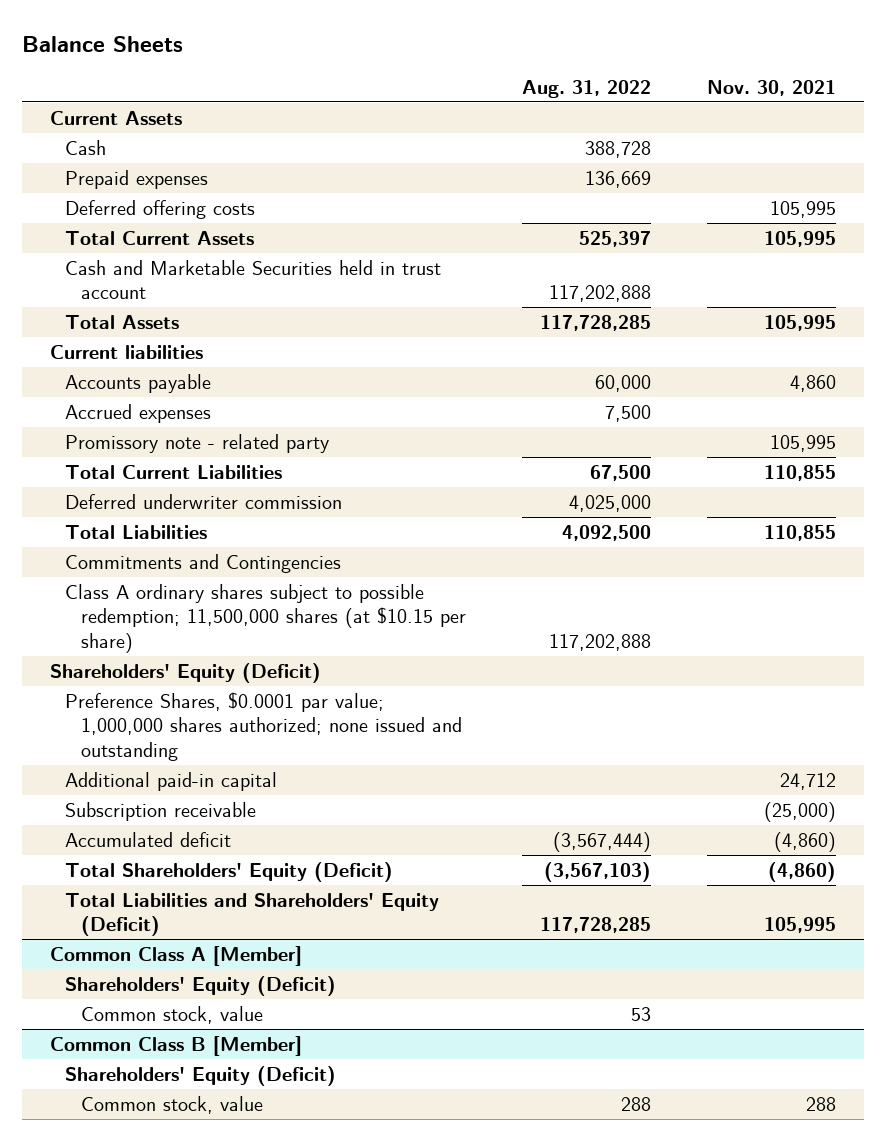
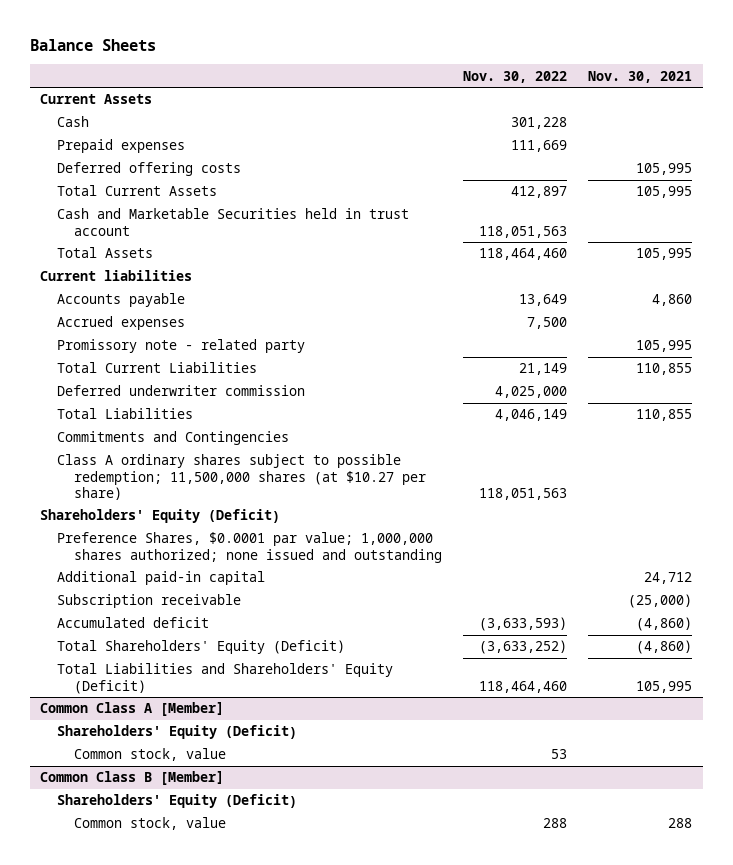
[521,79,651,98] Aug. 31, 2022 -> none
none -> [463,70,568,83] Nov. 30, 2022
[65,583,466,654] Class A ordinary shares subject to possible redemption; 11,500,000 shares (at $10.15 per share) -> [57,454,427,500] Class A ordinary shares subject to possible redemption; 11,500,000 shares (at $10.27 per share)

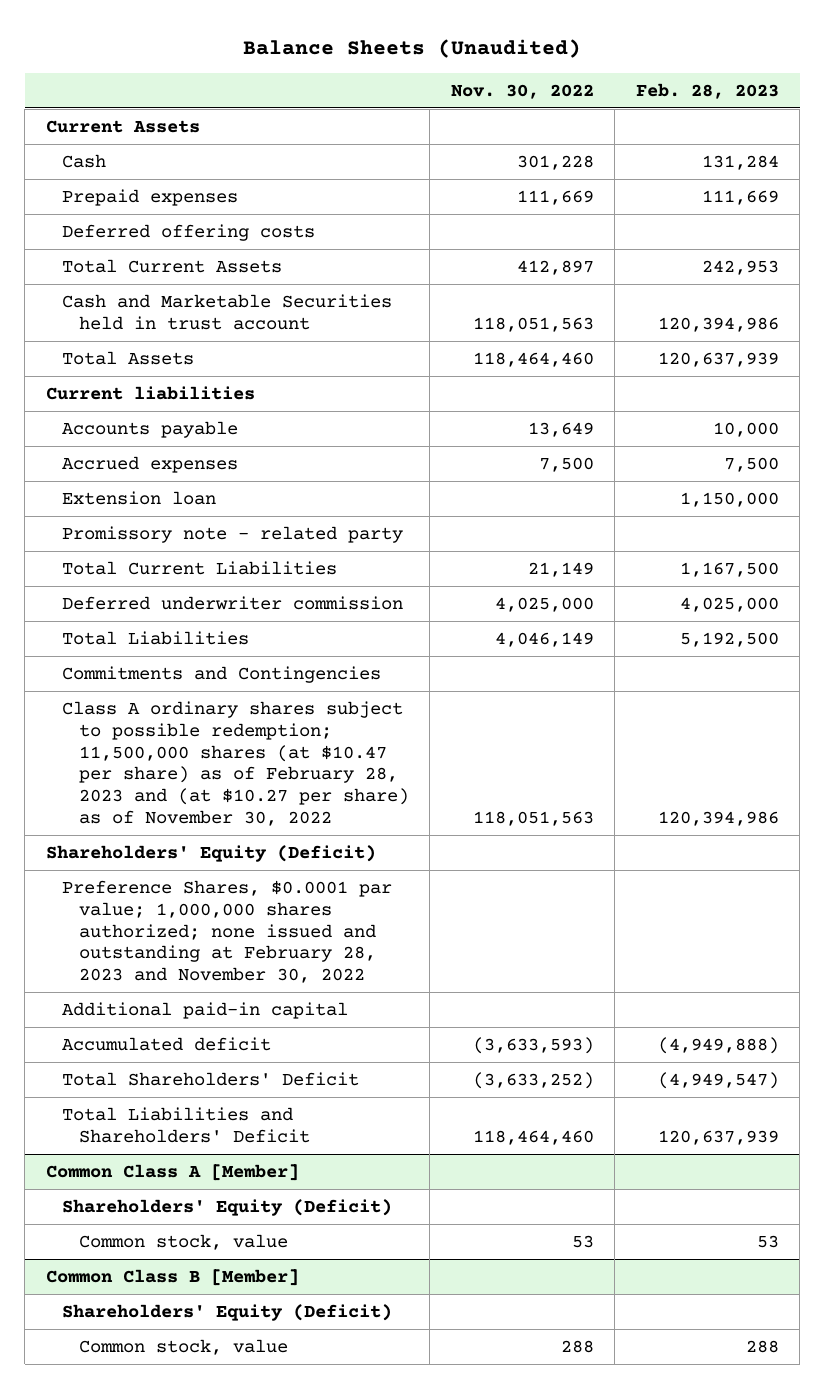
[29,38,156,51] Balance Sheets -> [243,38,582,58] Balance Sheets (Unaudited)
[588,70,693,83] Nov. 30, 2021 -> none
none -> [635,82,779,99] Feb. 28, 2023
none -> [62,491,217,506] Extension loan
[57,454,427,500] Class A ordinary shares subject to possible redemption; 11,500,000 shares (at $10.27 per share) -> [62,701,409,826] Class A ordinary shares subject to possible redemption; 11,500,000 shares (at $10.47 per share) as of February 28, 2023 and (at $10.27 per share) as of November 30, 2022
[57,532,443,563] Preference Shares, $0.0001 par value; 1,000,000 shares authorized; none issued and outstanding -> [62,880,393,984] Preference Shares, $0.0001 par value; 1,000,000 shares authorized; none issued and outstanding at February 28, 2023 and November 30, 2022
[57,594,242,609] Subscription receivable -> none
[57,640,346,655] Total Shareholders' Equity (Deficit) -> [62,1072,360,1087] Total Shareholders' Deficit
[57,663,394,694] Total Liabilities and Shareholders' Equity (Deficit) -> [62,1107,310,1143] Total Liabilities and Shareholders' Deficit

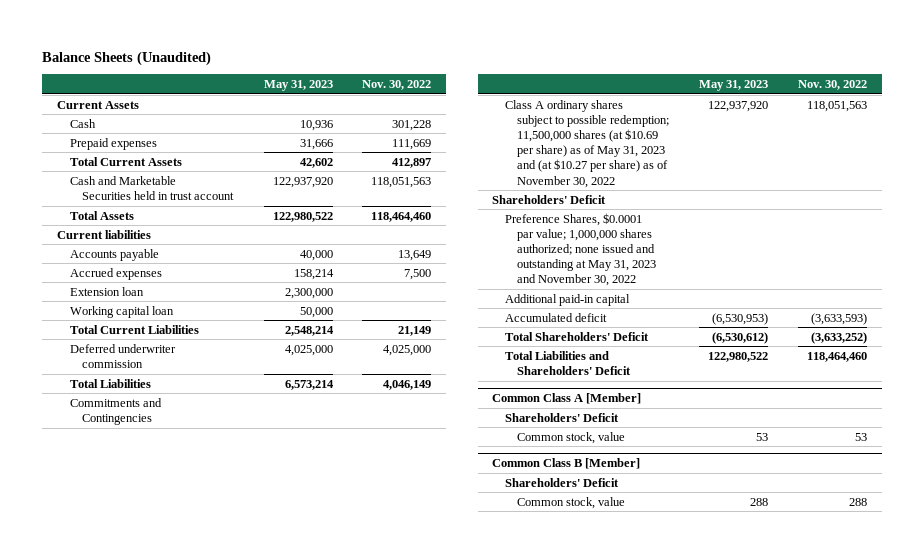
[635,82,779,99] Feb. 28, 2023 -> none
none -> [263,79,333,91] May 31, 2023
[62,224,316,242] Deferred offering costs -> none
[62,526,404,544] Promissory note - related party -> none
none -> [69,305,174,318] Working capital loan
[62,701,409,826] Class A ordinary shares subject to possible redemption; 11,500,000 shares (at $10.47 per share) as of February 28, 2023 and (at $10.27 per share) as of November 30, 2022 -> [504,99,670,188] Class A ordinary shares subject to possible redemption; 11,500,000 shares (at $10.69 per share) as of May 31, 2023 and (at $10.27 per share) as of November 30, 2022
[45,845,376,863] Shareholders' Equity (Deficit) -> [492,194,607,204] Shareholders' Deficit
[62,880,393,984] Preference Shares, $0.0001 par value; 1,000,000 shares authorized; none issued and outstanding at February 28, 2023 and November 30, 2022 -> [504,212,657,287] Preference Shares, $0.0001 par value; 1,000,000 shares authorized; none issued and outstanding at May 31, 2023 and November 30, 2022
[62,1199,393,1217] Shareholders' Equity (Deficit) -> [504,412,619,422] Shareholders' Deficit
[62,1304,393,1322] Shareholders' Equity (Deficit) -> [504,477,619,487] Shareholders' Deficit

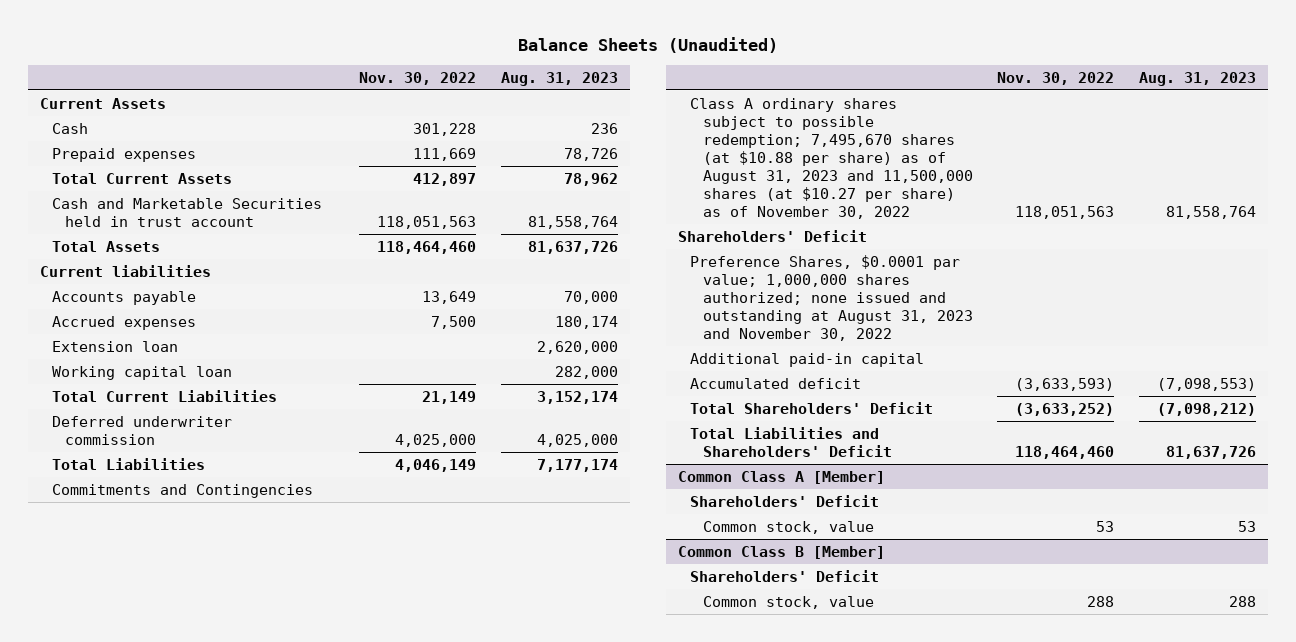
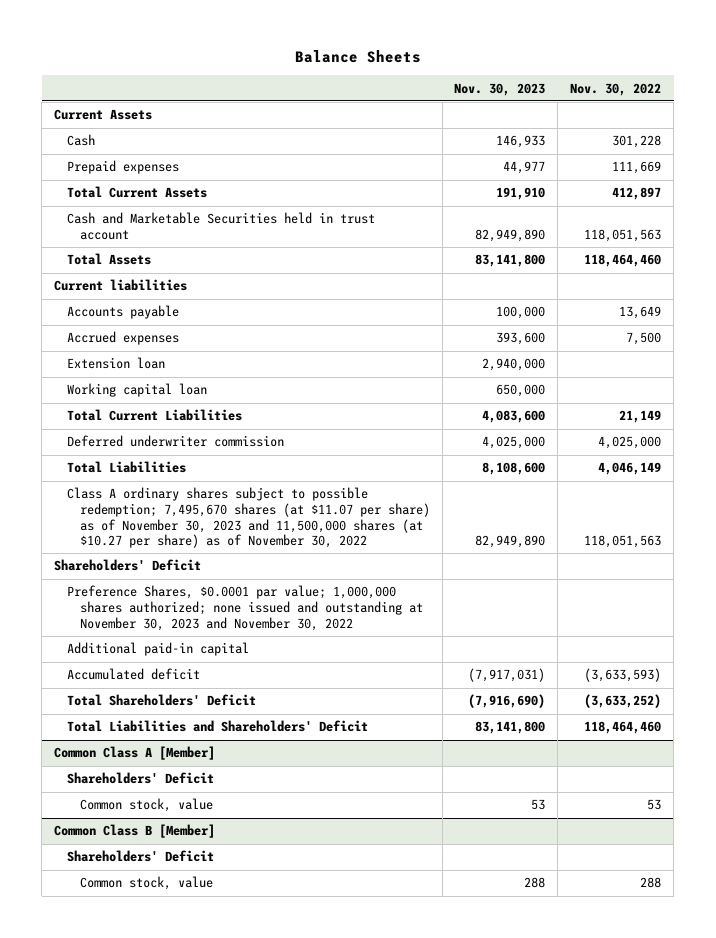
[517,36,778,53] Balance Sheets (Unaudited) -> [294,50,421,64] Balance Sheets
[500,71,618,86] Aug. 31, 2023 -> none
none -> [454,82,546,96] Nov. 30, 2023
[52,483,314,498] Commitments and Contingencies -> none
[690,97,973,219] Class A ordinary shares subject to possible redemption; 7,495,670 shares (at $10.88 per share) as of August 31, 2023 and 11,500,000 shares (at $10.27 per share) as of November 30, 2022 -> [66,487,430,549] Class A ordinary shares subject to possible redemption; 7,495,670 shares (at $11.07 per share) as of November 30, 2023 and 11,500,000 shares (at $10.27 per share) as of November 30, 2022
[690,254,973,341] Preference Shares, $0.0001 par value; 1,000,000 shares authorized; none issued and outstanding at August 31, 2023 and November 30, 2022 -> [66,585,423,631] Preference Shares, $0.0001 par value; 1,000,000 shares authorized; none issued and outstanding at November 30, 2023 and November 30, 2022

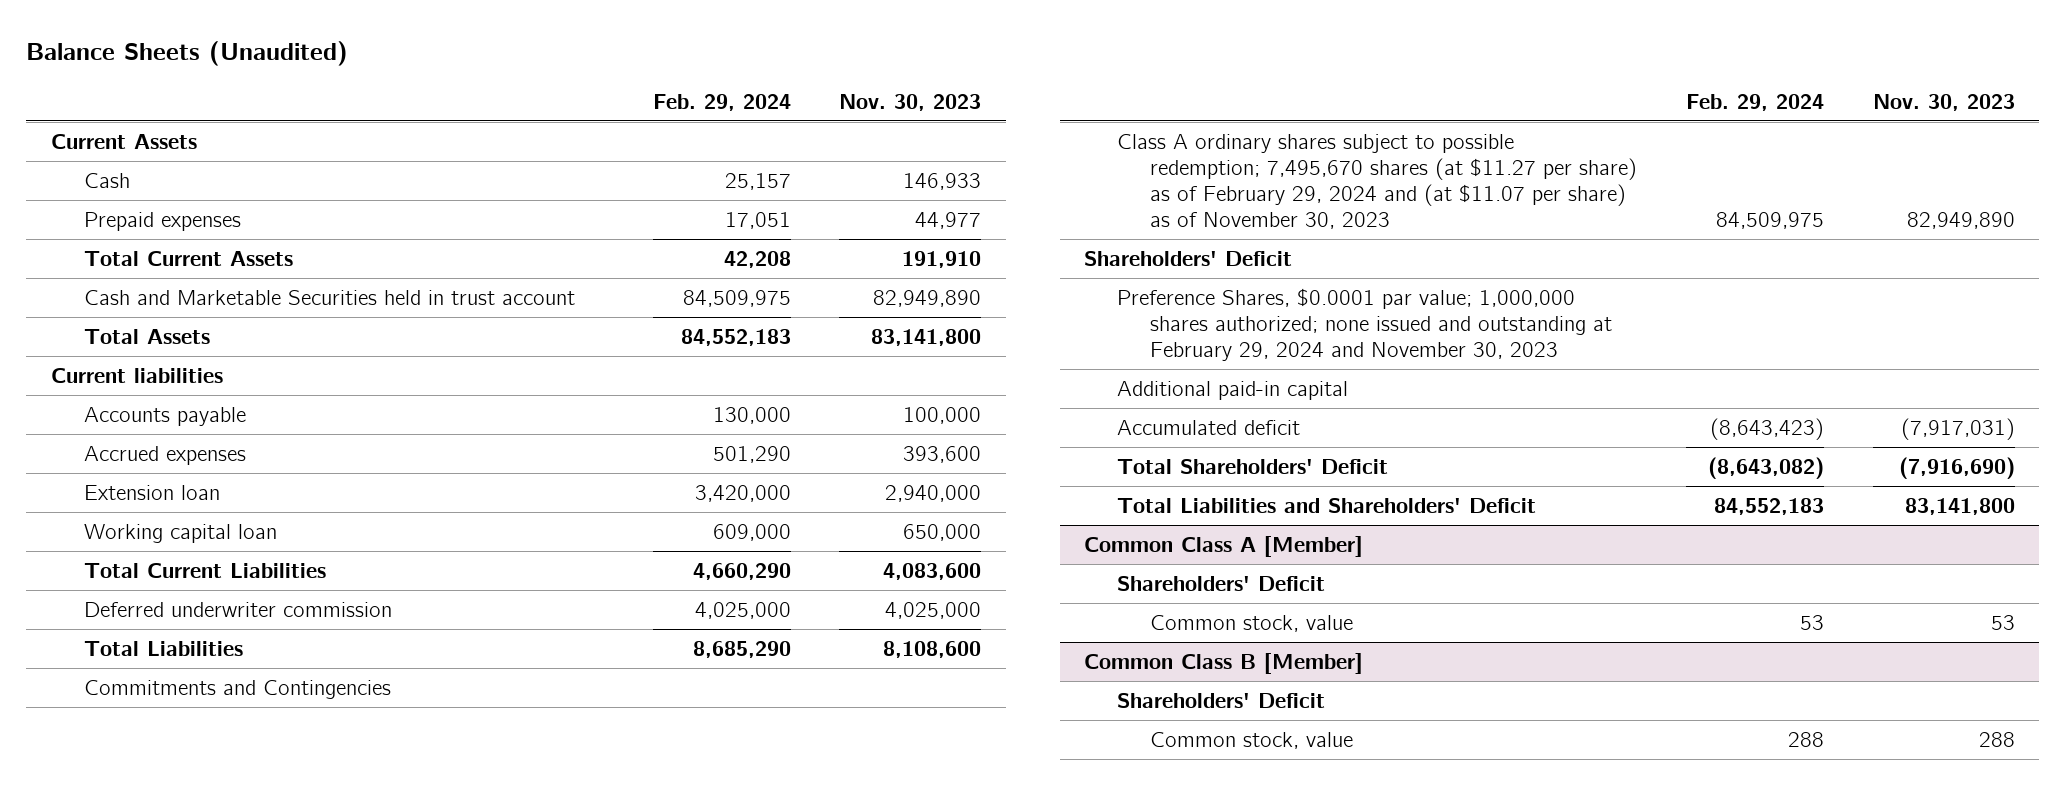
[294,50,421,64] Balance Sheets -> [26,41,349,67] Balance Sheets (Unaudited)
[570,82,662,96] Nov. 30, 2022 -> none
none -> [652,93,791,111] Feb. 29, 2024
none -> [83,679,391,699] Commitments and Contingencies
[66,487,430,549] Class A ordinary shares subject to possible redemption; 7,495,670 shares (at $11.07 per share) as of November 30, 2023 and 11,500,000 shares (at $10.27 per share) as of November 30, 2022 -> [1117,133,1638,230] Class A ordinary shares subject to possible redemption; 7,495,670 shares (at $11.27 per share) as of February 29, 2024 and (at $11.07 per share) as of November 30, 2023
[66,585,423,631] Preference Shares, $0.0001 par value; 1,000,000 shares authorized; none issued and outstanding at November 30, 2023 and November 30, 2022 -> [1117,287,1613,362] Preference Shares, $0.0001 par value; 1,000,000 shares authorized; none issued and outstanding at February 29, 2024 and November 30, 2023

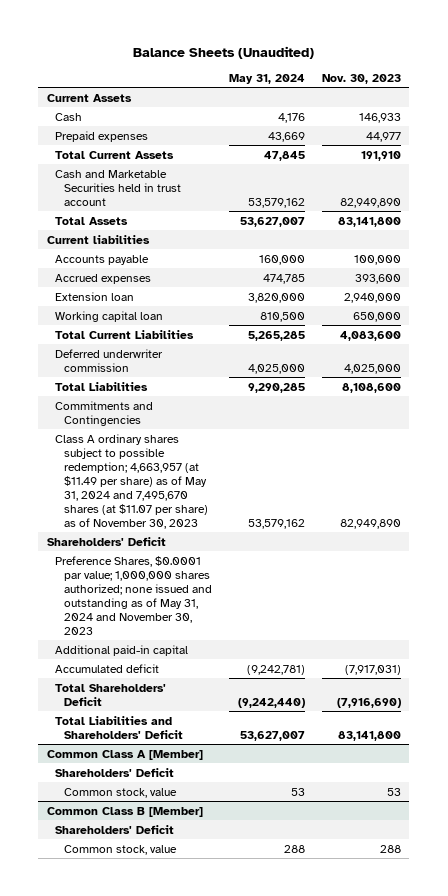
[652,93,791,111] Feb. 29, 2024 -> none
none -> [229,73,306,84] May 31, 2024
[1117,133,1638,230] Class A ordinary shares subject to possible redemption; 7,495,670 shares (at $11.27 per share) as of February 29, 2024 and (at $11.07 per share) as of November 30, 2023 -> [55,433,209,529] Class A ordinary shares subject to possible redemption; 4,663,957 (at $11.49 per share) as of May 31, 2024 and 7,495,670 shares (at $11.07 per share) as of November 30, 2023
[1117,287,1613,362] Preference Shares, $0.0001 par value; 1,000,000 shares authorized; none issued and outstanding at February 29, 2024 and November 30, 2023 -> [55,555,213,635] Preference Shares, $0.0001 par value; 1,000,000 shares authorized; none issued and outstanding as of May 31, 2024 and November 30, 2023

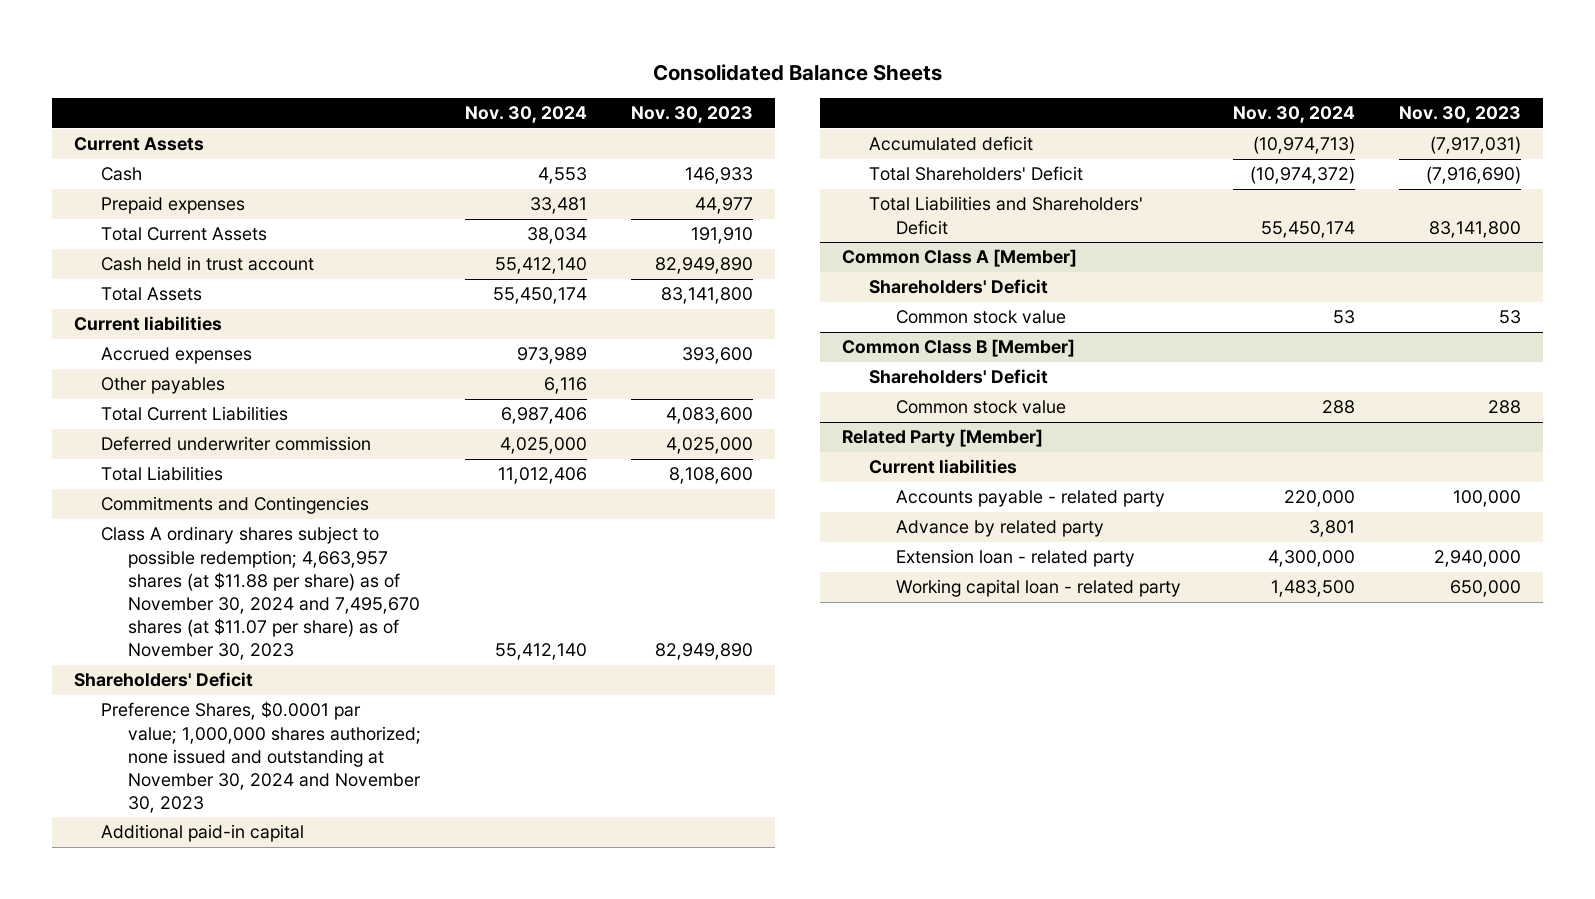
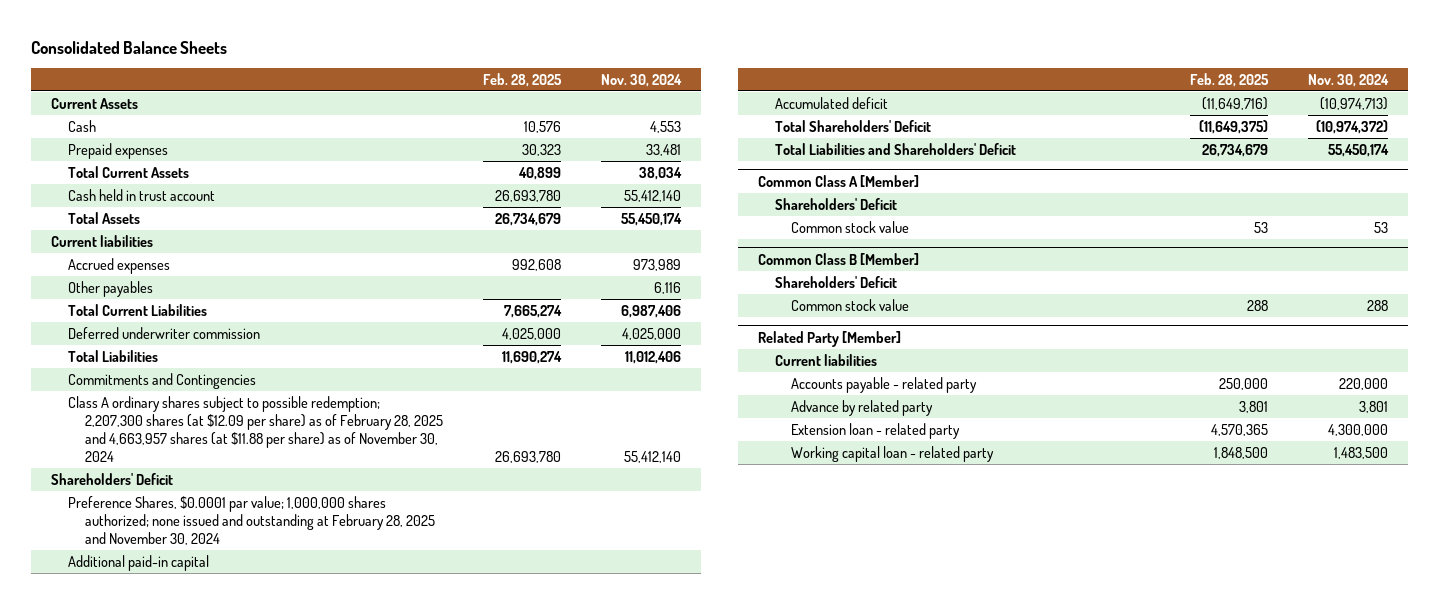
[630,106,753,124] Nov. 30, 2023 -> none
none -> [482,72,562,87] Feb. 28, 2025
[100,526,420,661] Class A ordinary shares subject to possible redemption; 4,663,957 shares (at $11.88 per share) as of November 30, 2024 and 7,495,670 shares (at $11.07 per share) as of November 30, 2023 -> [67,395,443,462] Class A ordinary shares subject to possible redemption; 2,207,300 shares (at $12.09 per share) as of February 28, 2025 and 4,663,957 shares (at $11.88 per share) as of November 30, 2024
[100,701,421,814] Preference Shares, $0.0001 par value; 1,000,000 shares authorized; none issued and outstanding at November 30, 2024 and November 30, 2023 -> [67,495,435,545] Preference Shares, $0.0001 par value; 1,000,000 shares authorized; none issued and outstanding at February 28, 2025 and November 30, 2024

